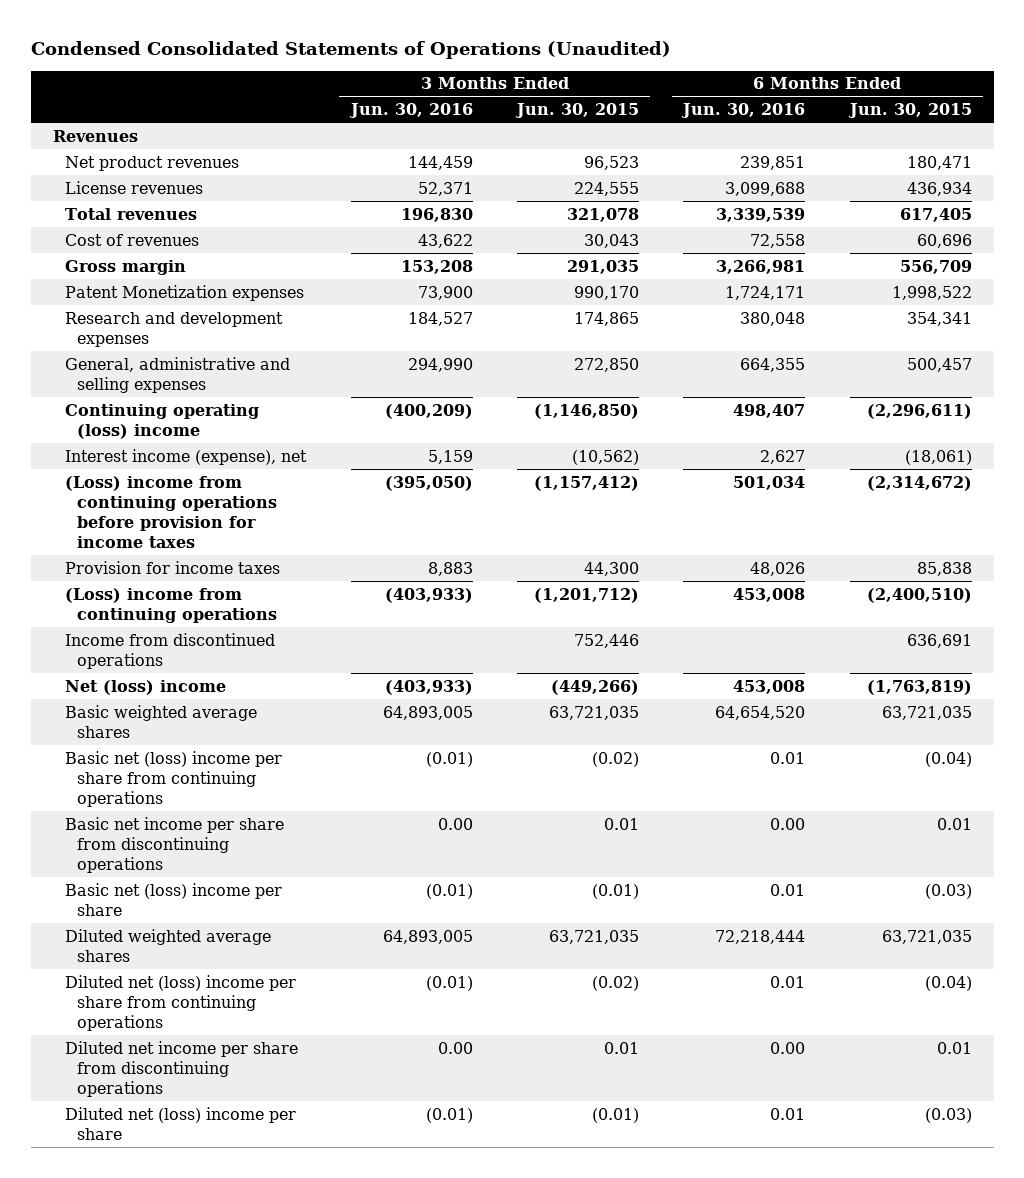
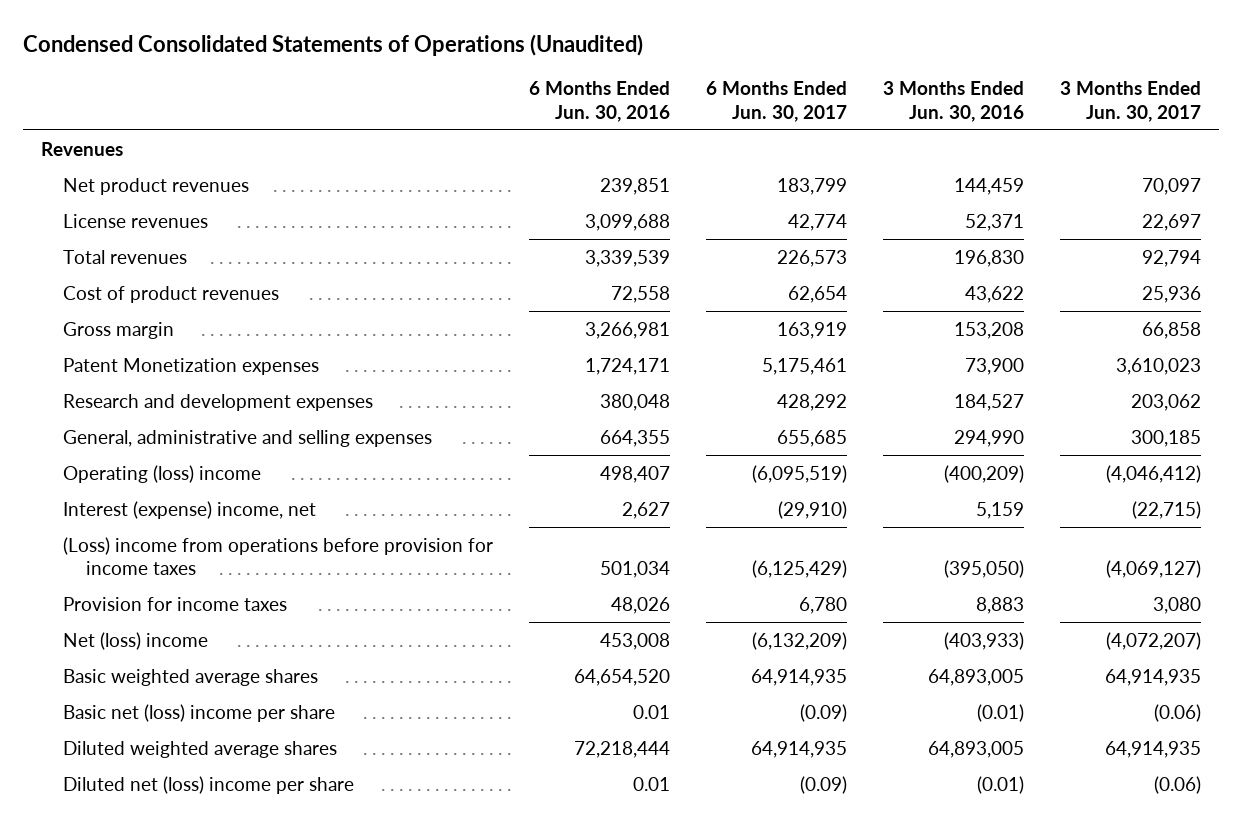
[514,103,639,119] Jun. 30, 2015 -> none
[847,103,972,119] Jun. 30, 2015 -> none
none -> [705,81,847,122] 6 Months Ended Jun. 30, 2017
none -> [1059,81,1201,122] 3 Months Ended Jun. 30, 2017
[65,233,200,246] Cost of revenues -> [63,285,280,303] Cost of product revenues
[65,403,260,439] Continuing operating (loss) income -> [63,464,262,483] Operating (loss) income
[65,448,308,465] Interest income (expense), net -> [63,500,317,519] Interest (expense) income, net
[65,475,278,549] (Loss) income from continuing operations before provision for income taxes -> [63,536,494,576] (Loss) income from operations before provision for income taxes
[65,587,278,623] (Loss) income from continuing operations -> none
[65,632,276,669] Income from discontinued operations -> none
[65,750,283,808] Basic net (loss) income per share from continuing operations -> none
[65,816,285,874] Basic net income per share from discontinuing operations -> none
[65,974,297,1032] Diluted net (loss) income per share from continuing operations -> none
[65,1040,299,1098] Diluted net income per share from discontinuing operations -> none

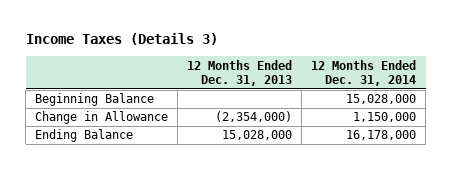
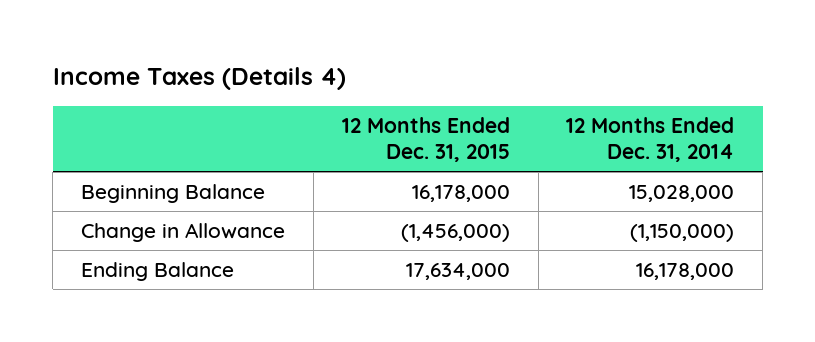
[25,33,218,46] Income Taxes (Details 3) -> [52,67,346,91] Income Taxes (Details 4)
[187,59,293,87] 12 Months Ended Dec. 31, 2013 -> none
none -> [341,117,510,163] 12 Months Ended Dec. 31, 2015
[353,112,417,123] 1,150,000 -> [630,223,735,242] (1,150,000)

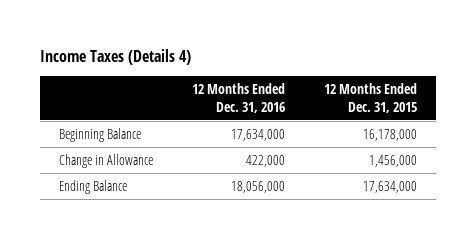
[566,117,735,163] 12 Months Ended Dec. 31, 2014 -> none
none -> [191,82,285,113] 12 Months Ended Dec. 31, 2016
[400,223,510,242] (1,456,000) -> [368,155,417,168] 1,456,000

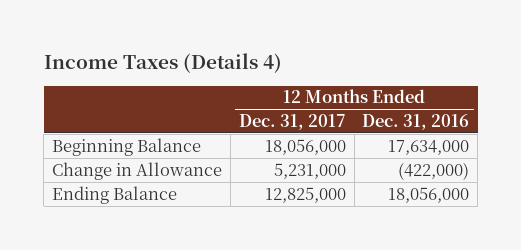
[323,82,417,113] 12 Months Ended Dec. 31, 2015 -> none
none -> [238,114,346,131] Dec. 31, 2017
[245,155,285,168] 422,000 -> [398,161,470,180] (422,000)

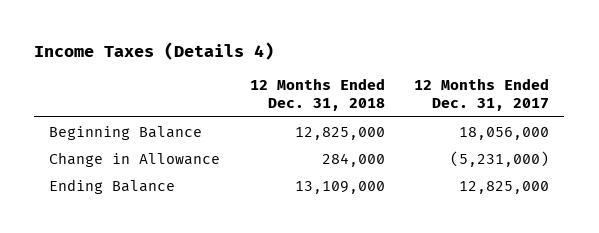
[362,114,470,131] Dec. 31, 2016 -> none
none -> [249,77,385,112] 12 Months Ended Dec. 31, 2018
[273,162,346,179] 5,231,000 -> [450,150,550,167] (5,231,000)

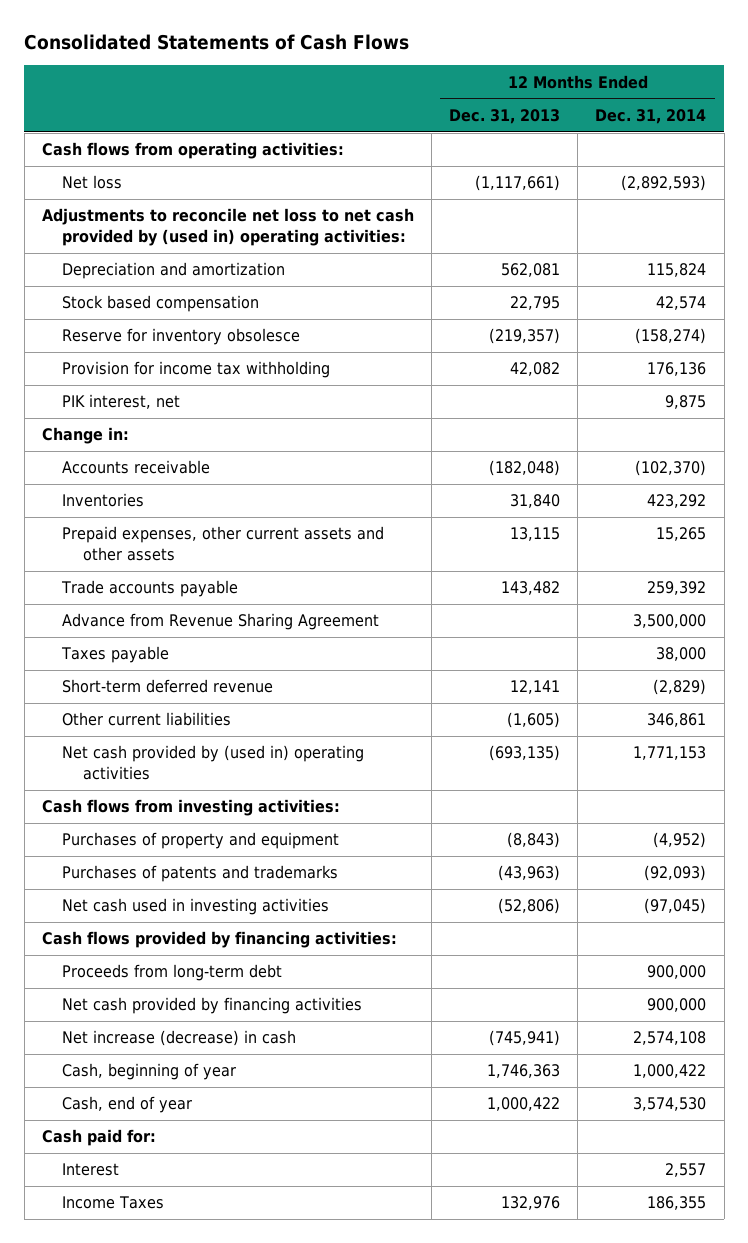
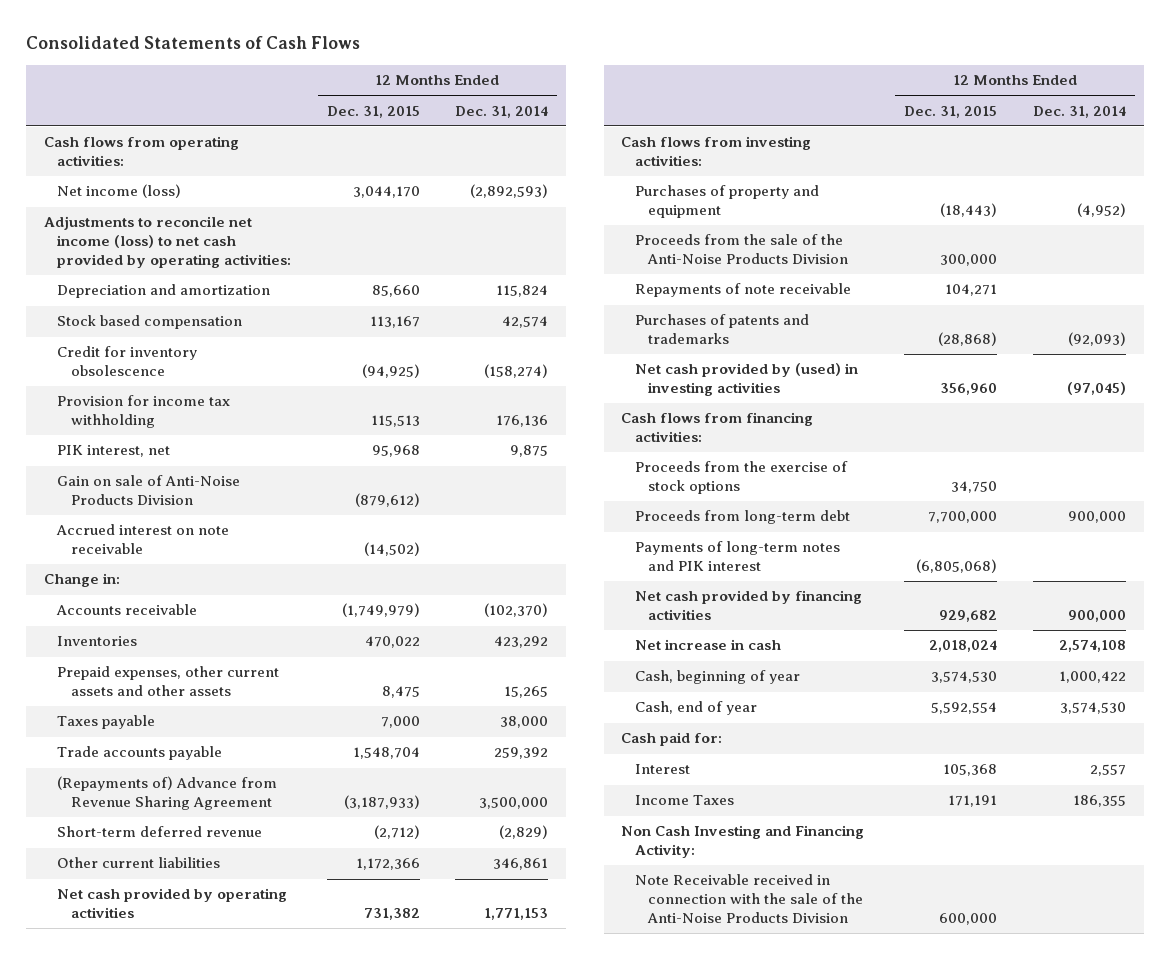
[449,109,561,125] Dec. 31, 2013 -> none
none -> [326,105,420,118] Dec. 31, 2015
[62,175,123,190] Net loss -> [57,184,182,199] Net income (loss)
[41,208,414,247] Adjustments to reconcile net loss to net cash provided by (used in) operating activities: -> [43,216,292,268] Adjustments to reconcile net income (loss) to net cash provided by operating activities:
[62,328,301,346] Reserve for inventory obsolesce -> [57,346,198,377] Credit for inventory obsolescence
none -> [57,475,241,506] Gain on sale of Anti-Noise Products Division
none -> [56,524,230,555] Accrued interest on note receivable
[62,613,380,631] Advance from Revenue Sharing Agreement -> none
[61,580,239,598] Trade accounts payable -> [57,746,223,761] Trade accounts payable
none -> [57,776,278,811] (Repayments of) Advance from Revenue Sharing Agreement
[62,745,365,781] Net cash provided by (used in) operating activities -> [57,888,288,919] Net cash provided by operating activities
none -> [634,234,849,265] Proceeds from the sale of the Anti-Noise Products Division
none -> [634,283,851,298] Repayments of note receivable
[62,898,330,916] Net cash used in investing activities -> [634,363,858,397] Net cash provided by (used) in investing activities
[41,931,397,949] Cash flows provided by financing activities: -> [621,412,814,443] Cash flows from financing activities:
none -> [634,461,848,495] Proceeds from the exercise of stock options
none -> [634,541,840,572] Payments of long-term notes and PIK interest
[62,1030,297,1047] Net increase (decrease) in cash -> [634,639,781,651] Net increase in cash
none -> [621,825,865,859] Non Cash Investing and Financing Activity:
none -> [634,874,864,923] Note Receivable received in connection with the sale of the Anti-Noise Products Division

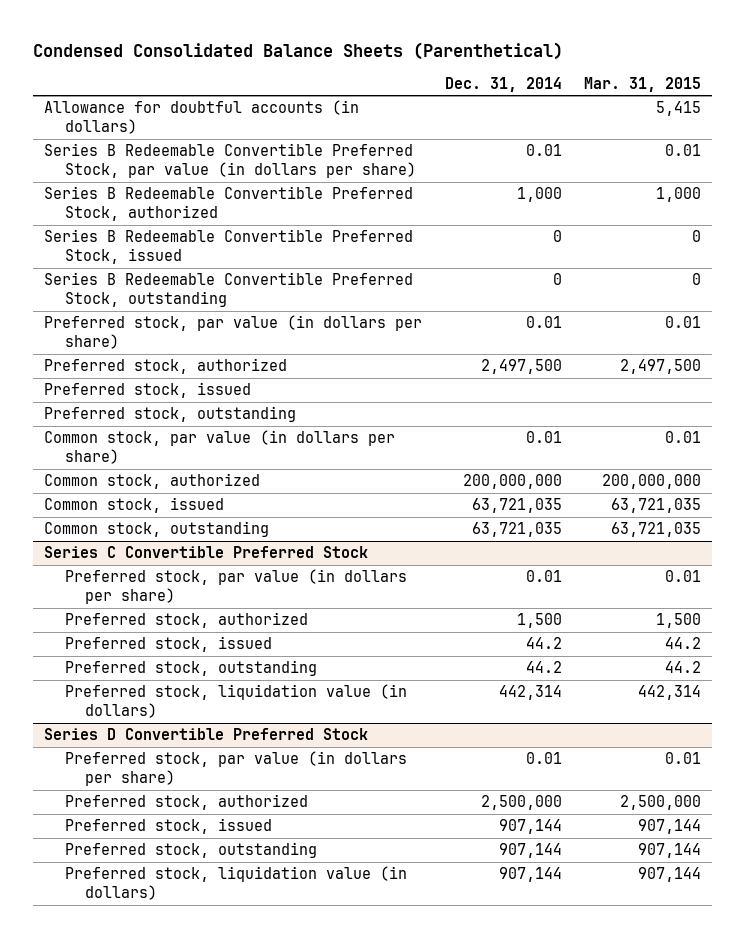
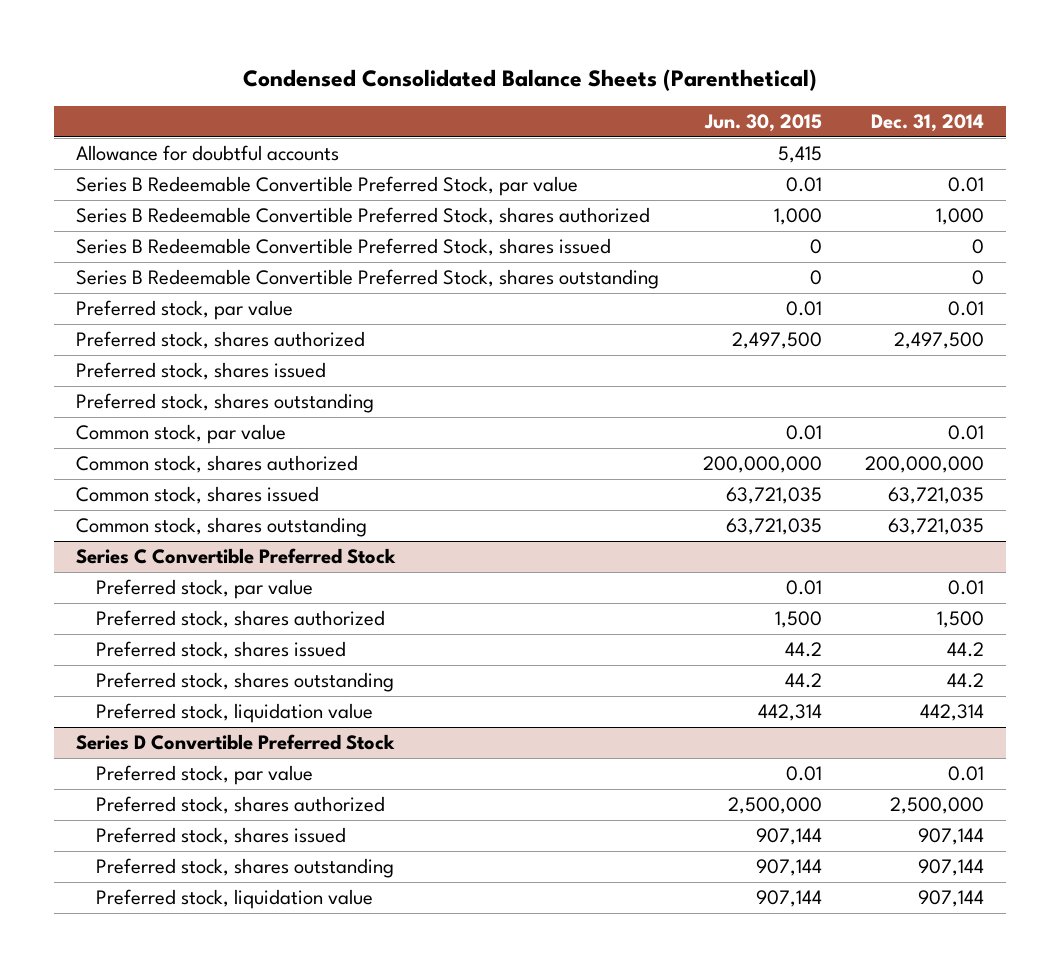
[583,76,701,92] Mar. 31, 2015 -> none
none -> [703,114,822,133] Jun. 30, 2015
[44,100,360,135] Allowance for doubtful accounts (in dollars) -> [76,145,340,162] Allowance for doubtful accounts
[44,143,416,179] Series B Redeemable Convertible Preferred Stock, par value (in dollars per share) -> [76,176,579,197] Series B Redeemable Convertible Preferred Stock, par value
[44,186,414,222] Series B Redeemable Convertible Preferred Stock, authorized -> [76,207,651,226] Series B Redeemable Convertible Preferred Stock, shares authorized
[44,229,414,265] Series B Redeemable Convertible Preferred Stock, issued -> [76,238,612,257] Series B Redeemable Convertible Preferred Stock, shares issued
[44,272,414,308] Series B Redeemable Convertible Preferred Stock, outstanding -> [76,269,660,290] Series B Redeemable Convertible Preferred Stock, shares outstanding
[44,315,423,350] Preferred stock, par value (in dollars per share) -> [76,300,294,321] Preferred stock, par value
[44,358,288,375] Preferred stock, authorized -> [76,331,366,350] Preferred stock, shares authorized
[44,382,252,399] Preferred stock, issued -> [76,362,327,381] Preferred stock, shares issued
[44,406,297,423] Preferred stock, outstanding -> [76,393,375,414] Preferred stock, shares outstanding
[44,430,396,465] Common stock, par value (in dollars per share) -> [76,424,287,445] Common stock, par value
[44,473,261,490] Common stock, authorized -> [76,455,359,474] Common stock, shares authorized
[44,497,225,514] Common stock, issued -> [76,486,320,505] Common stock, shares issued
[44,521,270,538] Common stock, outstanding -> [76,517,368,538] Common stock, shares outstanding
[64,569,407,605] Preferred stock, par value (in dollars per share) -> [96,579,314,600] Preferred stock, par value
[64,612,308,629] Preferred stock, authorized -> [96,610,386,629] Preferred stock, shares authorized
[64,636,272,653] Preferred stock, issued -> [96,641,347,660] Preferred stock, shares issued
[64,660,317,677] Preferred stock, outstanding -> [96,672,395,693] Preferred stock, shares outstanding
[64,684,407,719] Preferred stock, liquidation value (in dollars) -> [96,703,374,724] Preferred stock, liquidation value
[64,751,407,787] Preferred stock, par value (in dollars per share) -> [96,765,314,786] Preferred stock, par value
[64,794,308,811] Preferred stock, authorized -> [96,796,386,815] Preferred stock, shares authorized
[64,818,272,835] Preferred stock, issued -> [96,827,347,846] Preferred stock, shares issued
[64,842,317,859] Preferred stock, outstanding -> [96,858,395,879] Preferred stock, shares outstanding
[64,866,407,901] Preferred stock, liquidation value (in dollars) -> [96,889,374,910] Preferred stock, liquidation value

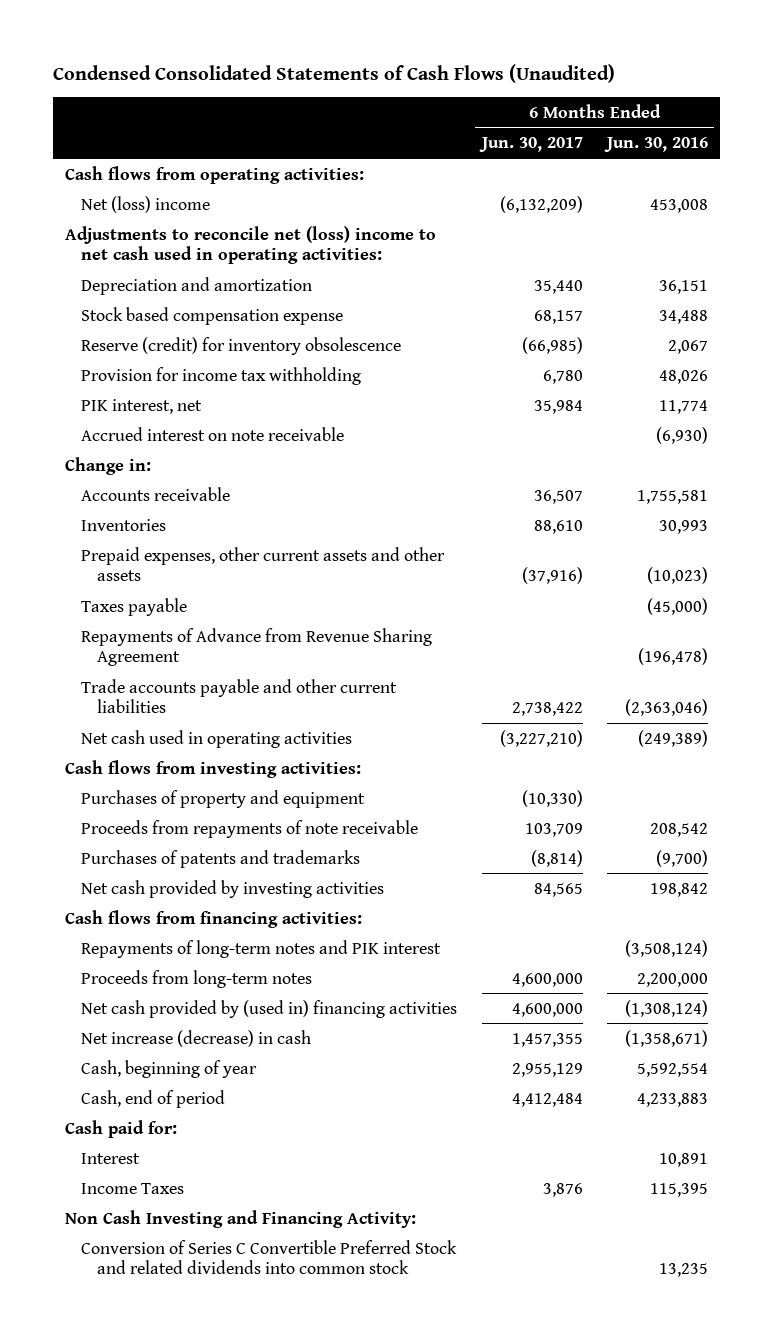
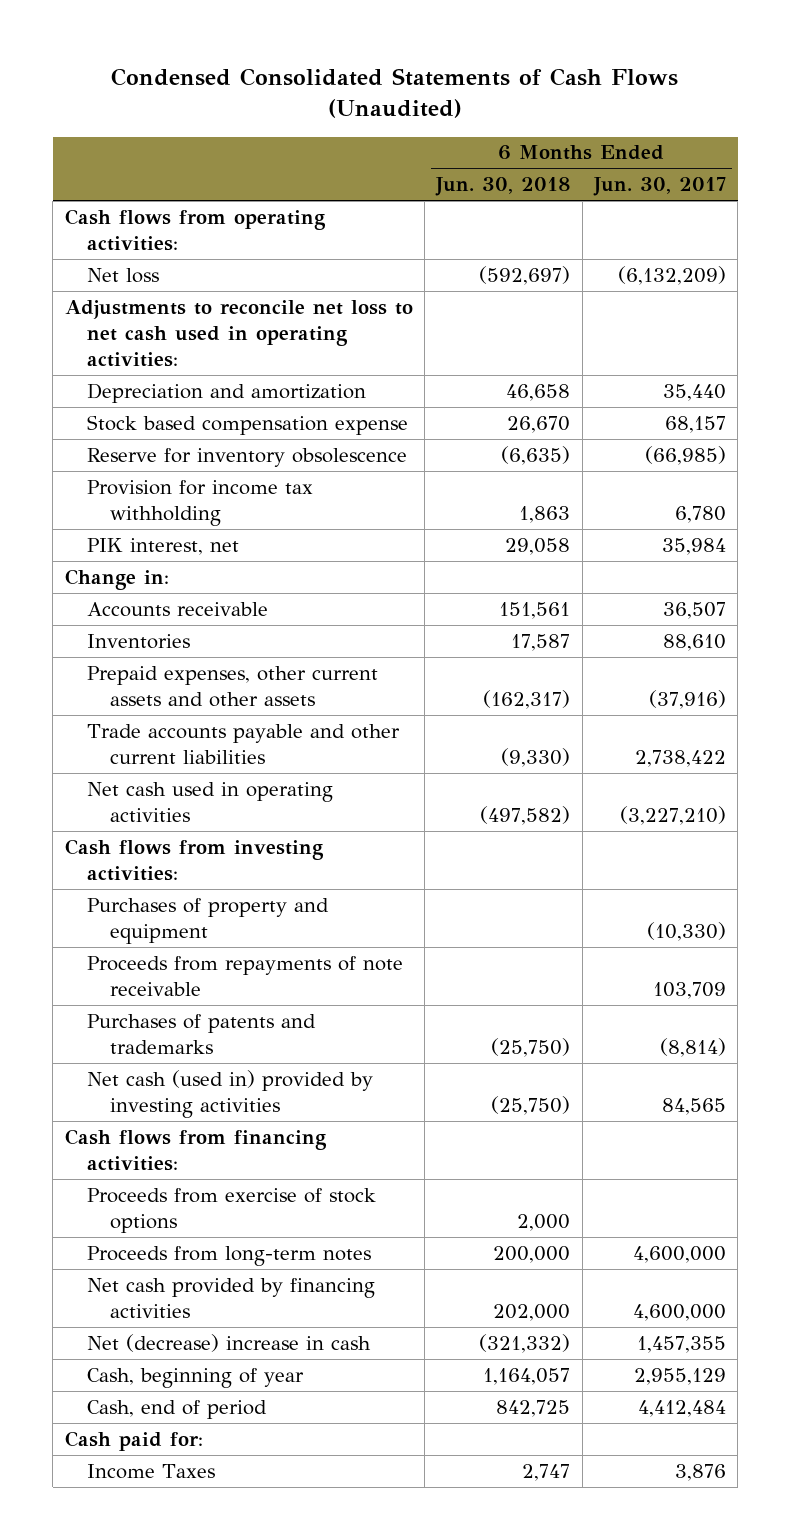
[604,137,709,153] Jun. 30, 2016 -> none
none -> [435,177,571,197] Jun. 30, 2018
[80,195,210,213] Net (loss) income -> [87,267,160,283] Net loss
[65,225,437,265] Adjustments to reconcile net (loss) income to net cash used in operating activities: -> [64,299,413,367] Adjustments to reconcile net loss to net cash used in operating activities:
[80,336,401,355] Reserve (credit) for inventory obsolescence -> [87,447,408,467] Reserve for inventory obsolescence
[80,426,344,441] Accrued interest on note receivable -> none
[80,597,187,616] Taxes payable -> none
[80,627,432,667] Repayments of Advance from Revenue Sharing Agreement -> none
[80,879,384,898] Net cash provided by investing activities -> [87,1069,374,1118] Net cash (used in) provided by investing activities
[80,939,441,958] Repayments of long-term notes and PIK interest -> none
none -> [87,1187,377,1233] Proceeds from exercise of stock options
[80,999,457,1018] Net cash provided by (used in) financing activities -> [87,1277,376,1318] Net cash provided by financing activities
[80,1029,311,1047] Net increase (decrease) in cash -> [87,1333,372,1352] Net (decrease) increase in cash
[80,1152,140,1164] Interest -> none
[65,1209,417,1228] Non Cash Investing and Financing Activity: -> none
[80,1239,457,1275] Conversion of Series C Convertible Preferred Stock and related dividends into common stock -> none

